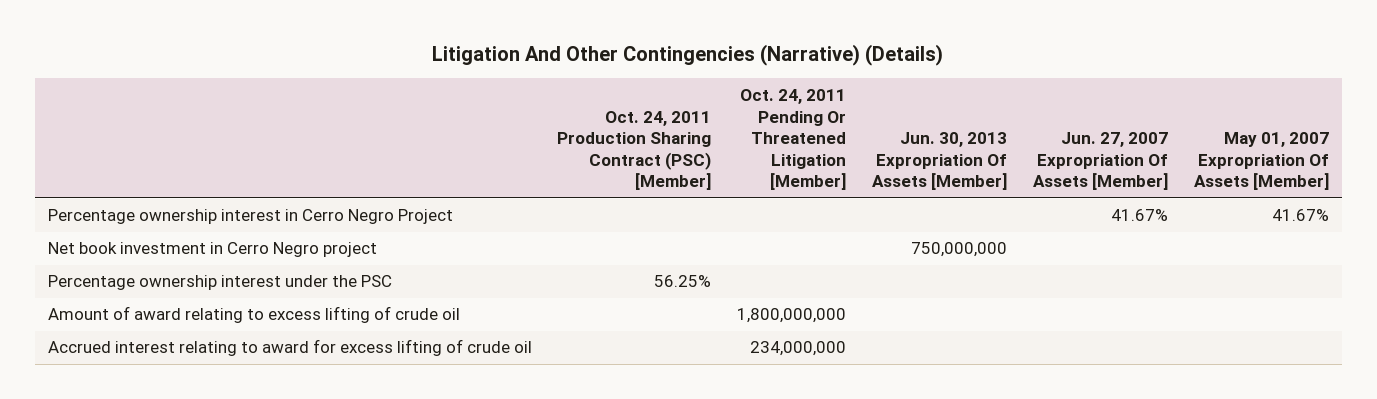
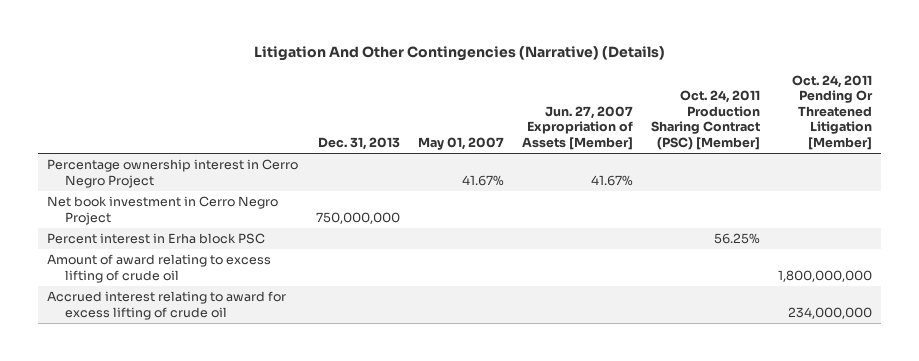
[872,132,1008,191] Jun. 30, 2013 Expropriation Of Assets [Member] -> none
[1033,132,1169,191] Jun. 27, 2007 Expropriation Of Assets [Member] -> none
[1194,132,1330,191] May 01, 2007 Expropriation Of Assets [Member] -> none
none -> [318,137,401,151] Dec. 31, 2013
none -> [418,137,505,151] May 01, 2007
none -> [522,105,634,151] Jun. 27, 2007 Expropriation of Assets [Member]
[47,242,377,258] Net book investment in Cerro Negro project -> [46,196,278,225] Net book investment in Cerro Negro Project
[47,275,392,291] Percentage ownership interest under the PSC -> [46,233,265,245] Percent interest in Erha block PSC

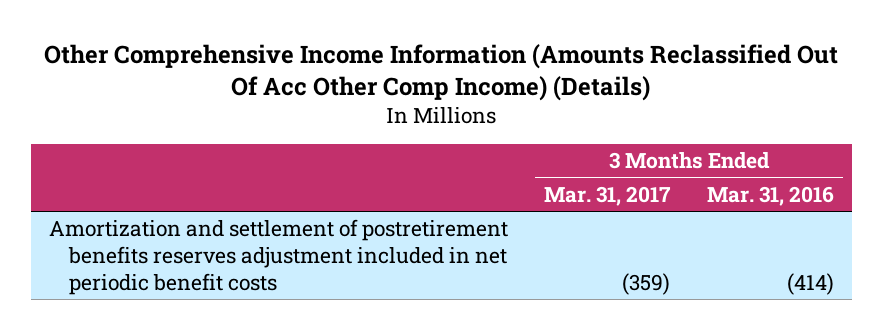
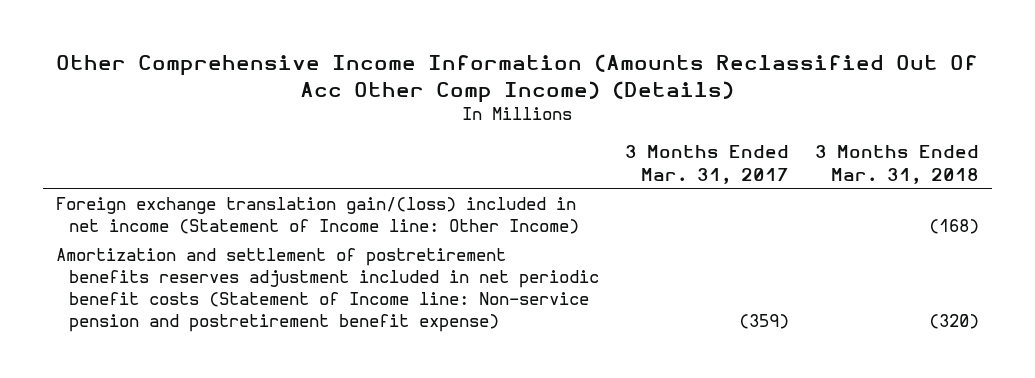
[706,185,834,206] Mar. 31, 2016 -> none
none -> [814,145,979,184] 3 Months Ended Mar. 31, 2018
none -> [56,196,580,235] Foreign exchange translation gain/(loss) included in net income (Statement of Income line: Other Income)
[48,219,508,296] Amortization and settlement of postretirement benefits reserves adjustment included in net periodic benefit costs -> [56,247,600,333] Amortization and settlement of postretirement benefits reserves adjustment included in net periodic benefit costs (Statement of Income line: Non-service pension and postretirement benefit expense)

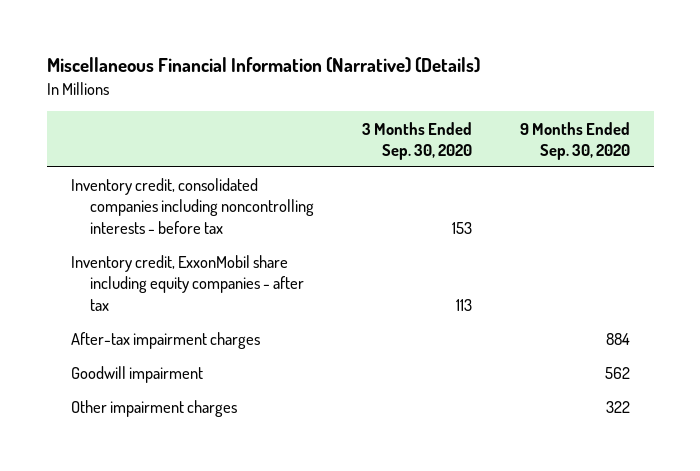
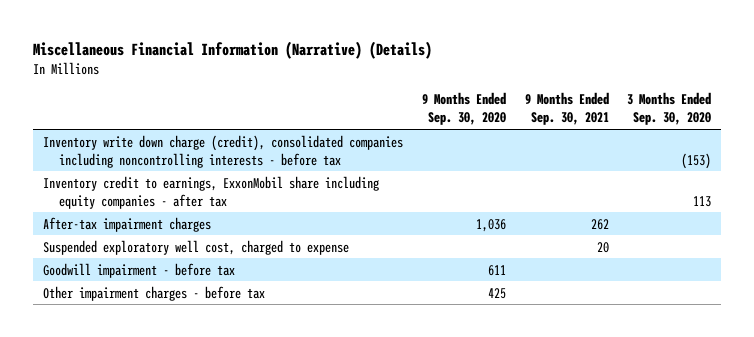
none -> [524,92,609,126] 9 Months Ended Sep. 30, 2021
[70,178,314,234] Inventory credit, consolidated companies including noncontrolling interests - before tax -> [42,134,403,168] Inventory write down charge (credit), consolidated companies including noncontrolling interests - before tax
[451,221,472,234] 153 -> [681,152,712,169] (153)
[70,255,304,311] Inventory credit, ExxonMobil share including equity companies - after tax -> [42,175,379,209] Inventory credit to earnings, ExxonMobil share including equity companies - after tax
[605,333,630,346] 884 -> [475,218,506,232] 1,036
none -> [42,239,349,255] Suspended exploratory well cost, charged to expense
[70,366,203,384] Goodwill impairment -> [42,262,235,278] Goodwill impairment - before tax
[604,367,630,380] 562 -> [487,264,506,276] 611
[70,400,237,418] Other impairment charges -> [42,285,265,301] Other impairment charges - before tax
[605,401,630,414] 322 -> [487,287,506,299] 425

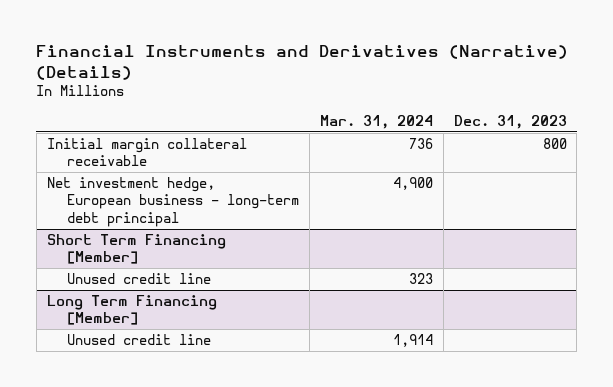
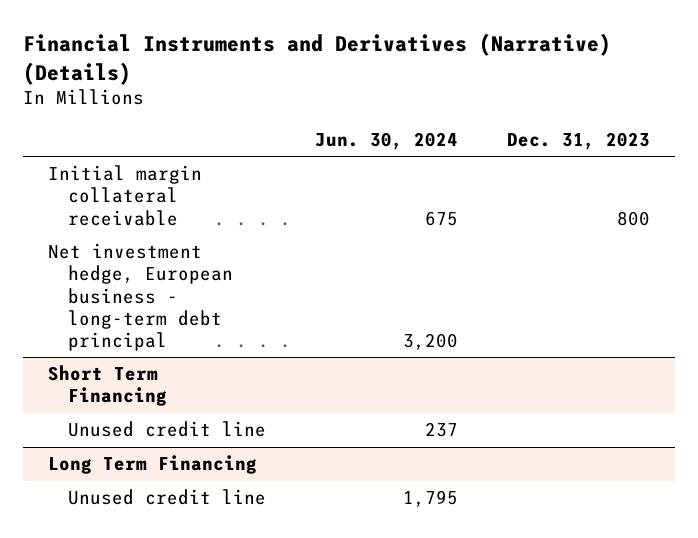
[319,114,433,129] Mar. 31, 2024 -> none
none -> [315,131,459,150] Jun. 30, 2024
[46,234,226,265] Short Term Financing [Member] -> [47,365,168,407] Short Term Financing
[46,295,217,326] Long Term Financing [Member] -> [47,455,257,475] Long Term Financing

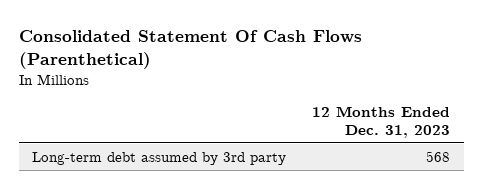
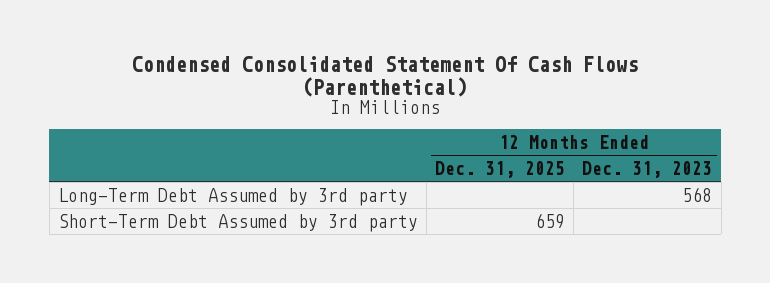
[19,29,363,69] Consolidated Statement Of Cash Flows (Parenthetical) -> [132,55,639,97] Condensed Consolidated Statement Of Cash Flows (Parenthetical)
none -> [435,160,566,178] Dec. 31, 2025
[32,152,287,166] Long-term debt assumed by 3rd party -> [57,187,408,206] Long-Term Debt Assumed by 3rd party
none -> [57,213,418,232] Short-Term Debt Assumed by 3rd party

